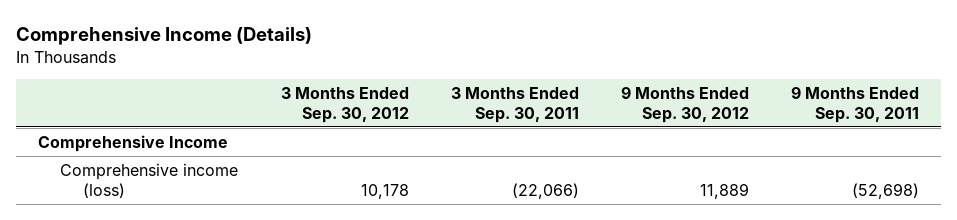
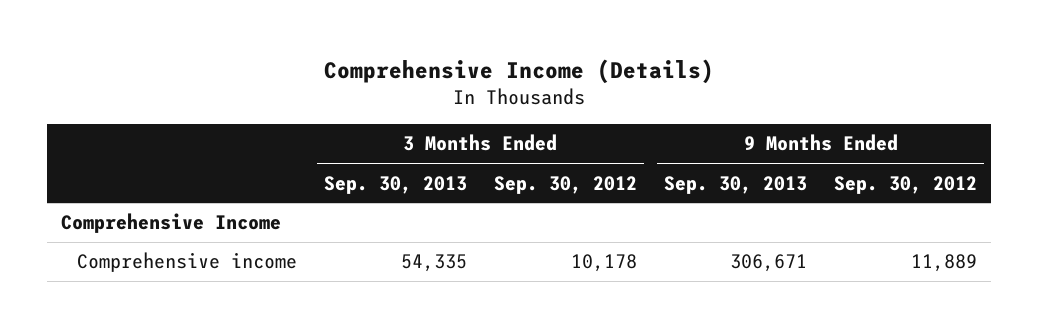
[450,87,579,123] 3 Months Ended Sep. 30, 2011 -> none
[791,86,920,123] 9 Months Ended Sep. 30, 2011 -> none
none -> [323,175,467,194] Sep. 30, 2013
none -> [664,175,808,194] Sep. 30, 2013
[60,162,239,198] Comprehensive income (loss) -> [76,252,297,273] Comprehensive income

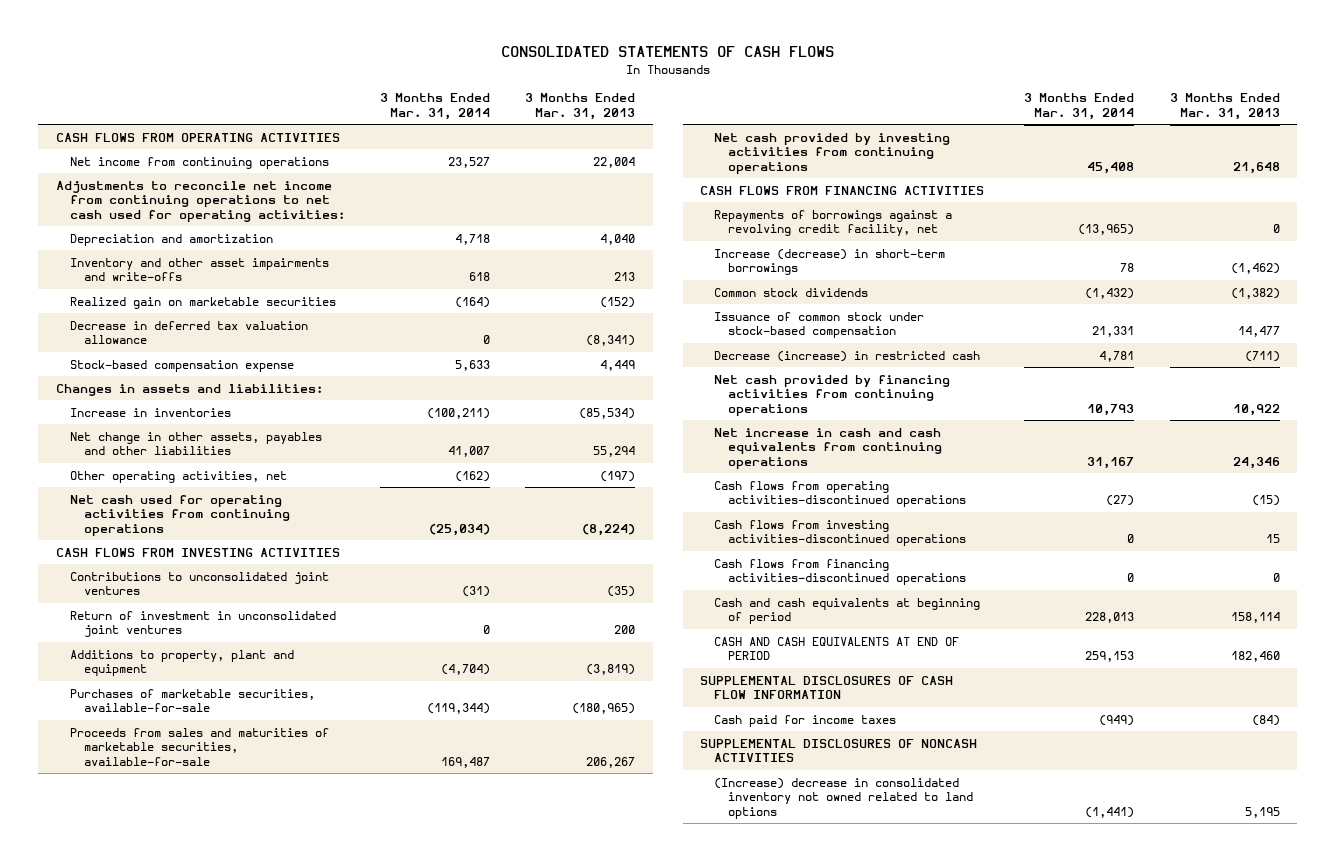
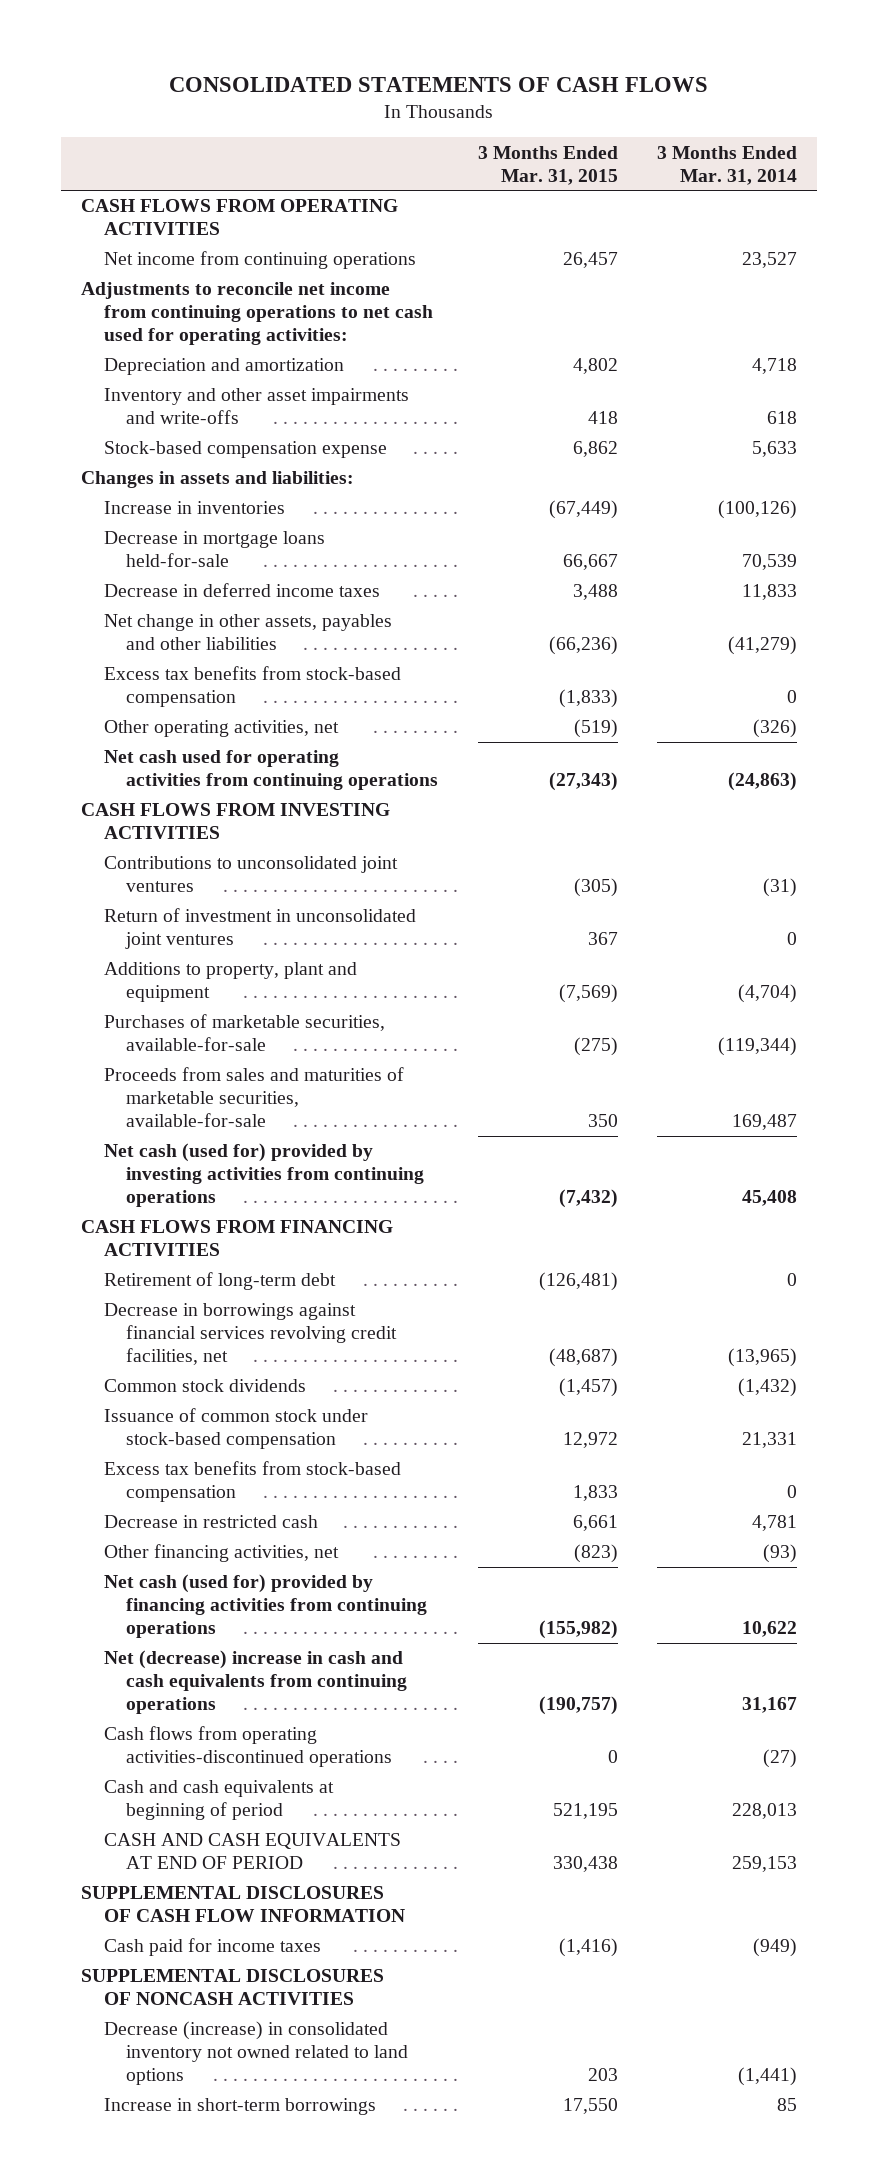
[525,93,636,120] 3 Months Ended Mar. 31, 2013 -> none
none -> [477,145,618,185] 3 Months Ended Mar. 31, 2015
[69,296,336,309] Realized gain on marketable securities -> none
[69,320,308,345] Decrease in deferred tax valuation allowance -> none
[426,407,490,419] (100,211) -> [718,500,798,520] (100,126)
none -> [103,531,325,568] Decrease in mortgage loans held-for-sale
none -> [103,583,380,598] Decrease in deferred income taxes
[447,446,490,458] 41,007 -> [728,636,798,656] (41,279)
none -> [103,666,401,708] Excess tax benefits from stock-based compensation
[454,470,490,482] (162) -> [753,719,798,739] (326)
[428,523,490,536] (25,034) -> [728,772,798,792] (24,863)
[714,132,951,174] Net cash provided by investing activities from continuing operations -> [103,1143,425,1208] Net cash (used for) provided by investing activities from continuing operations
[714,248,946,276] Increase (decrease) in short-term borrowings -> none
none -> [103,1272,336,1291] Retirement of long-term debt
[714,209,953,237] Repayments of borrowings against a revolving credit facility, net -> [103,1303,398,1366] Decrease in borrowings against financial services revolving credit facilities, net
none -> [103,1461,401,1503] Excess tax benefits from stock-based compensation
[714,350,981,362] Decrease (increase) in restricted cash -> [103,1515,318,1529] Decrease in restricted cash
none -> [103,1544,339,1563] Other financing activities, net
[714,374,951,416] Net cash provided by financing activities from continuing operations -> [103,1574,428,1639] Net cash (used for) provided by financing activities from continuing operations
[1087,403,1135,416] 10,793 -> [742,1621,798,1638] 10,622
[714,427,943,469] Net increase in cash and cash equivalents from continuing operations -> [103,1650,408,1715] Net (decrease) increase in cash and cash equivalents from continuing operations
[714,519,967,547] Cash flows from investing activities-discontinued operations -> none
[714,558,967,586] Cash flows from financing activities-discontinued operations -> none
[714,777,974,819] (Increase) decrease in consolidated inventory not owned related to land options -> [103,2021,409,2086] Decrease (increase) in consolidated inventory not owned related to land options
none -> [103,2098,376,2116] Increase in short-term borrowings

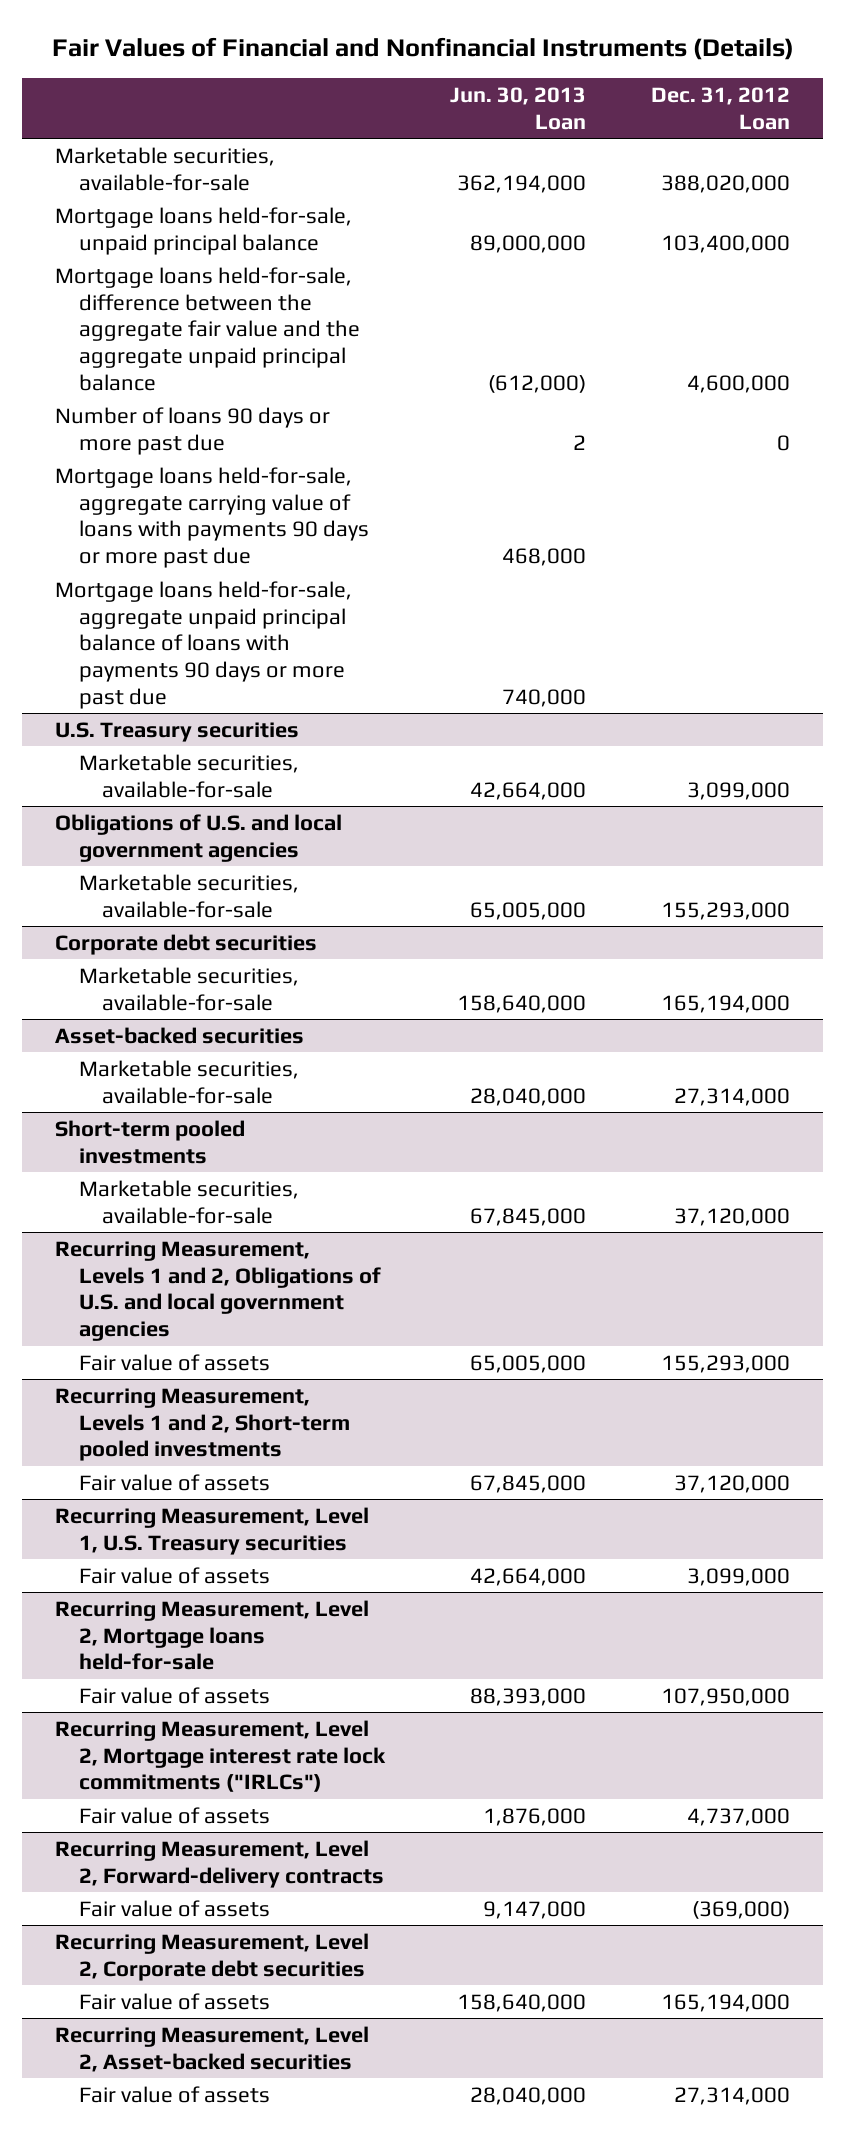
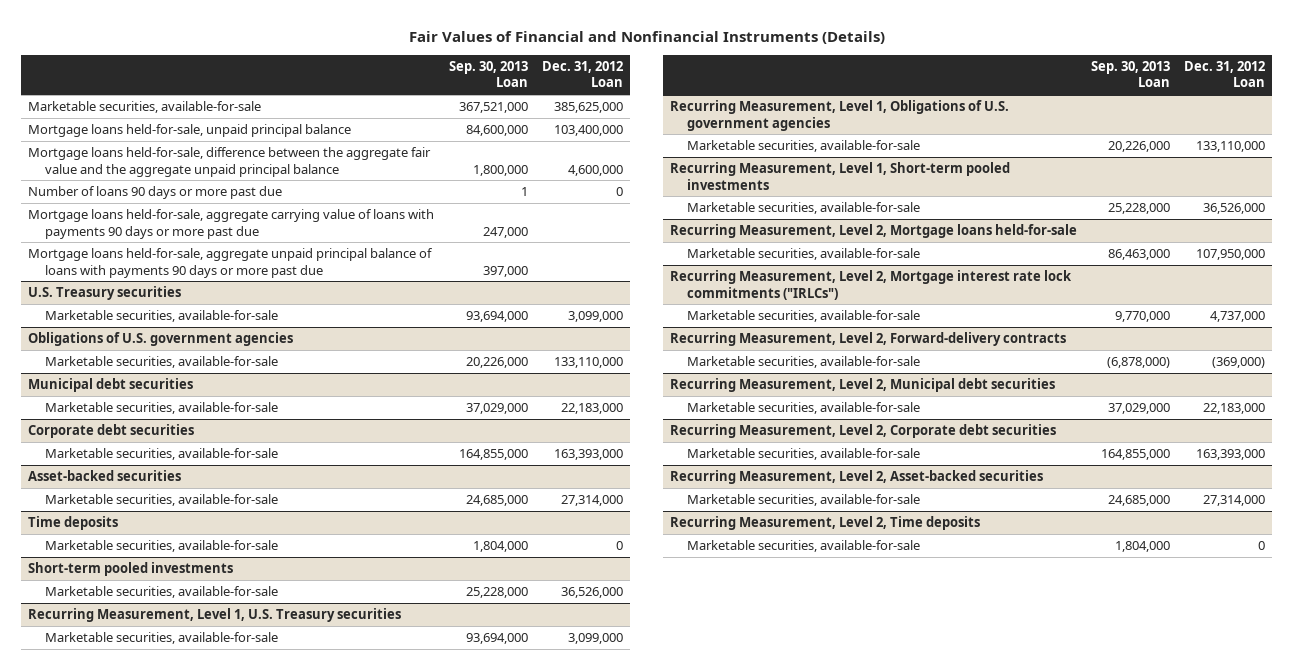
[449,86,586,130] Jun. 30, 2013 Loan -> none
none -> [449,60,529,88] Sep. 30, 2013 Loan
[661,174,791,193] 388,020,000 -> [554,102,624,114] 385,625,000
[54,813,342,862] Obligations of U.S. and local government agencies -> [28,332,294,347] Obligations of U.S. government agencies
[661,901,791,920] 155,293,000 -> [554,357,624,369] 133,110,000
none -> [28,378,194,393] Municipal debt securities
none -> [45,402,279,415] Marketable securities, available-for-sale
[661,994,791,1013] 165,194,000 -> [554,449,624,461] 163,393,000
none -> [28,516,119,531] Time deposits
none -> [45,540,279,553] Marketable securities, available-for-sale
[54,1240,381,1342] Recurring Measurement, Levels 1 and 2, Obligations of U.S. and local government agencies -> none
[78,1353,270,1371] Fair value of assets -> none
[54,1387,350,1462] Recurring Measurement, Levels 1 and 2, Short-term pooled investments -> none
[78,1473,270,1491] Fair value of assets -> none
[674,1207,791,1226] 37,120,000 -> [561,587,624,599] 36,526,000
[78,1566,270,1584] Fair value of assets -> [45,632,279,645] Marketable securities, available-for-sale
none -> [670,100,1010,131] Recurring Measurement, Level 1, Obligations of U.S. government agencies
none -> [687,140,921,153] Marketable securities, available-for-sale
none -> [670,162,1011,190] Recurring Measurement, Level 1, Short-term pooled investments
none -> [687,202,921,215] Marketable securities, available-for-sale
[78,1686,270,1704] Fair value of assets -> [687,248,921,261] Marketable securities, available-for-sale
[78,1806,270,1824] Fair value of assets -> [687,310,921,323] Marketable securities, available-for-sale
[78,1899,270,1917] Fair value of assets -> [687,356,921,369] Marketable securities, available-for-sale
none -> [670,378,1056,393] Recurring Measurement, Level 2, Municipal debt securities
none -> [687,402,921,415] Marketable securities, available-for-sale
[78,1992,270,2010] Fair value of assets -> none
none -> [687,448,921,461] Marketable securities, available-for-sale
[78,2085,270,2103] Fair value of assets -> [687,494,921,507] Marketable securities, available-for-sale
none -> [670,516,981,531] Recurring Measurement, Level 2, Time deposits
none -> [687,540,921,553] Marketable securities, available-for-sale

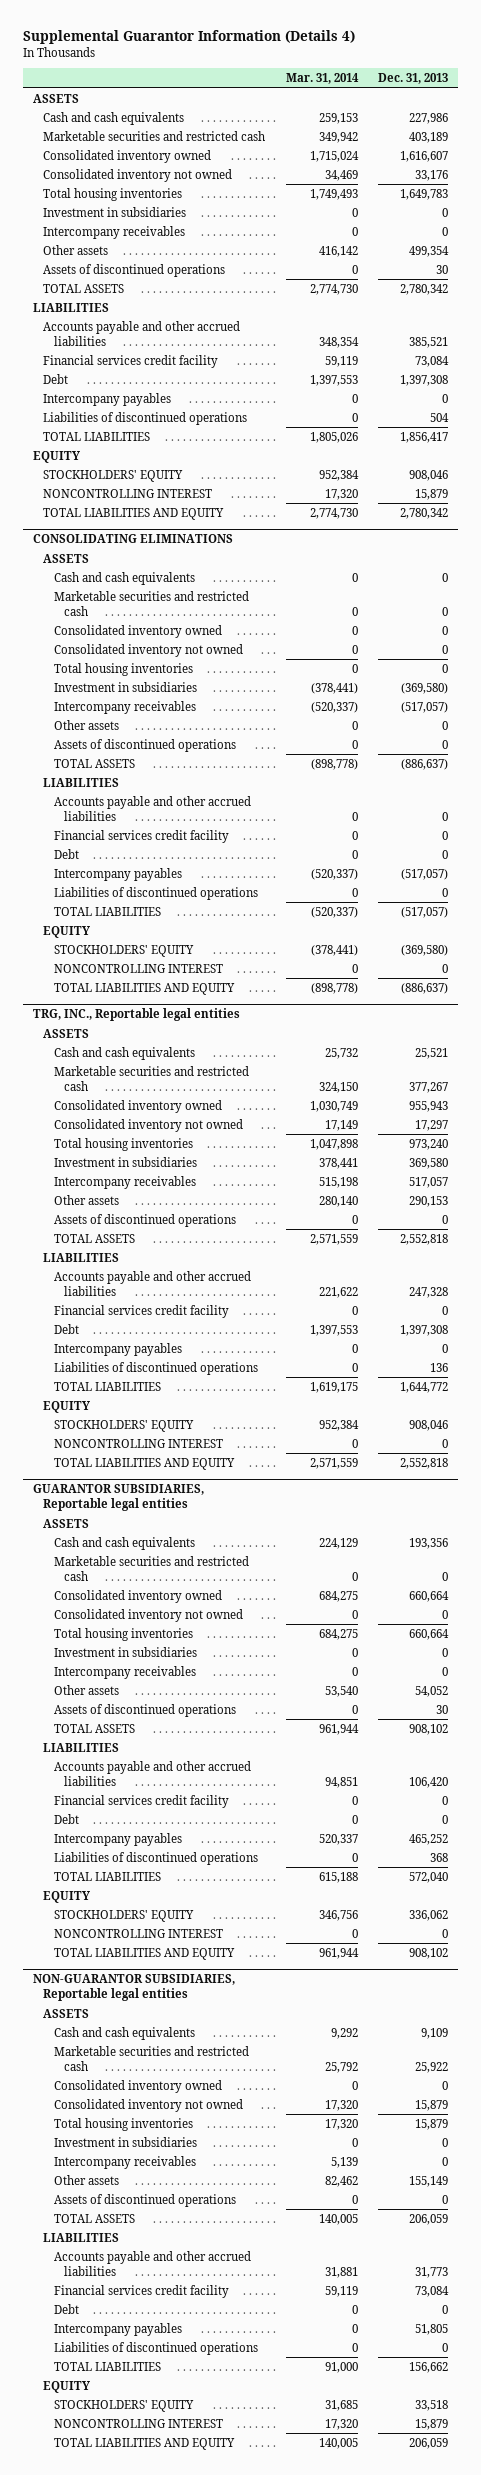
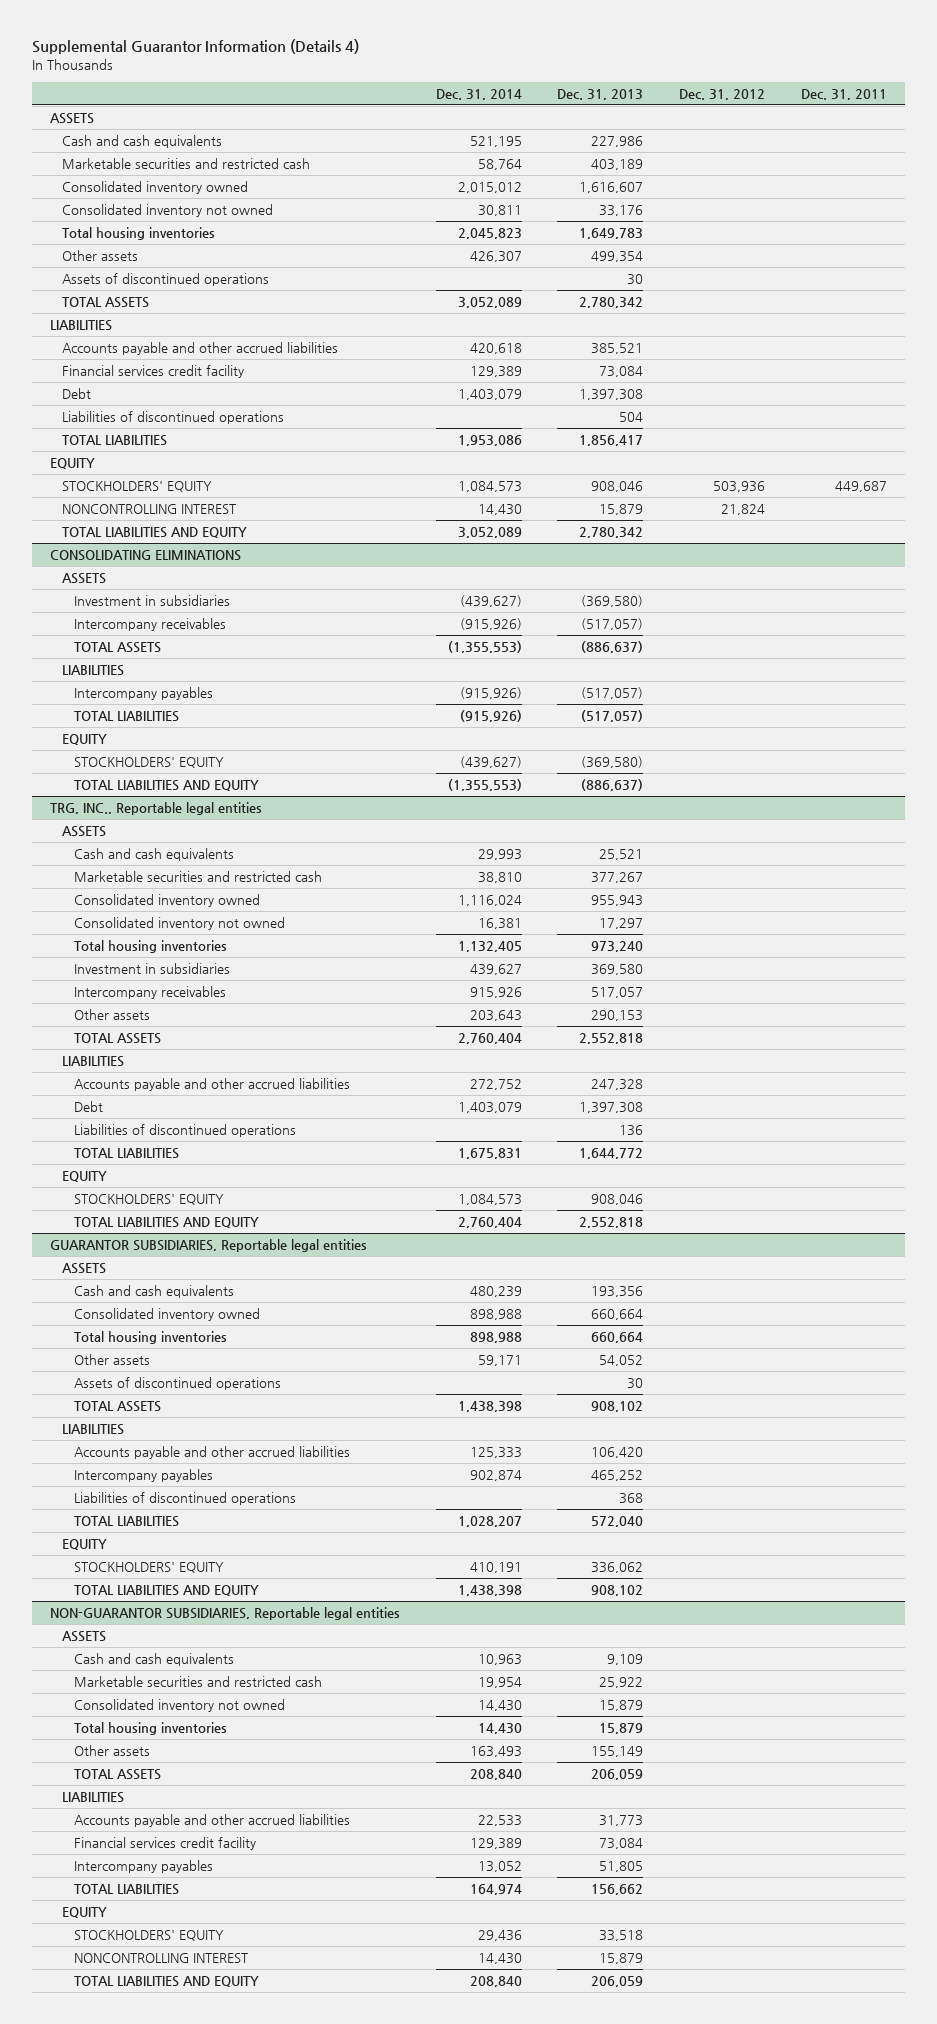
[285,73,359,85] Mar. 31, 2014 -> none
none -> [435,88,522,100] Dec. 31, 2014
none -> [679,88,766,100] Dec. 31, 2012
none -> [801,88,888,100] Dec. 31, 2011
[43,206,187,217] Investment in subsidiaries -> none
[43,225,186,239] Intercompany receivables -> none
[43,392,172,406] Intercompany payables -> none
[53,571,195,585] Cash and cash equivalents -> none
[53,590,249,616] Marketable securities and restricted cash -> none
[53,624,222,638] Consolidated inventory owned -> none
[53,643,243,657] Consolidated inventory not owned -> none
[53,662,193,676] Total housing inventories -> none
[53,719,119,730] Other assets -> none
[53,738,236,752] Assets of discontinued operations -> none
[53,795,251,821] Accounts payable and other accrued liabilities -> none
[53,829,229,843] Financial services credit facility -> none
[53,848,79,859] Debt -> none
[53,886,258,900] Liabilities of discontinued operations -> none
[53,963,223,973] NONCONTROLLING INTEREST -> none
[53,1213,236,1227] Assets of discontinued operations -> none
[53,1304,229,1318] Financial services credit facility -> none
[53,1342,182,1356] Intercompany payables -> none
[53,1438,223,1448] NONCONTROLLING INTEREST -> none
[53,1555,249,1581] Marketable securities and restricted cash -> none
[53,1608,243,1622] Consolidated inventory not owned -> none
[53,1646,197,1657] Investment in subsidiaries -> none
[53,1665,196,1679] Intercompany receivables -> none
[53,1794,229,1808] Financial services credit facility -> none
[53,1813,79,1824] Debt -> none
[53,1928,223,1938] NONCONTROLLING INTEREST -> none
[53,2079,222,2093] Consolidated inventory owned -> none
[53,2136,197,2147] Investment in subsidiaries -> none
[53,2155,196,2169] Intercompany receivables -> none
[53,2193,236,2207] Assets of discontinued operations -> none
[53,2303,79,2314] Debt -> none
[53,2341,258,2355] Liabilities of discontinued operations -> none

